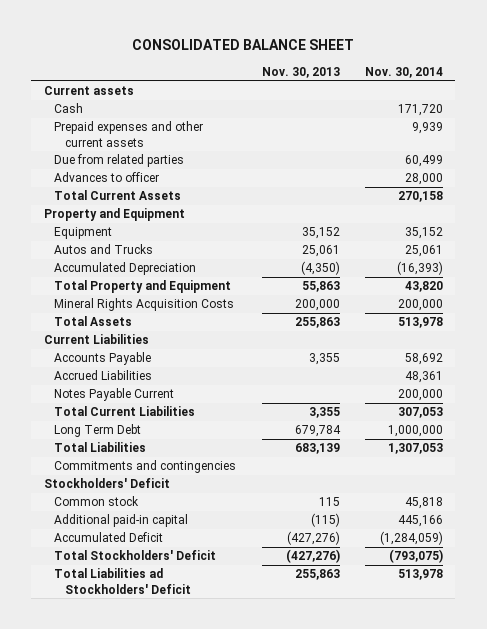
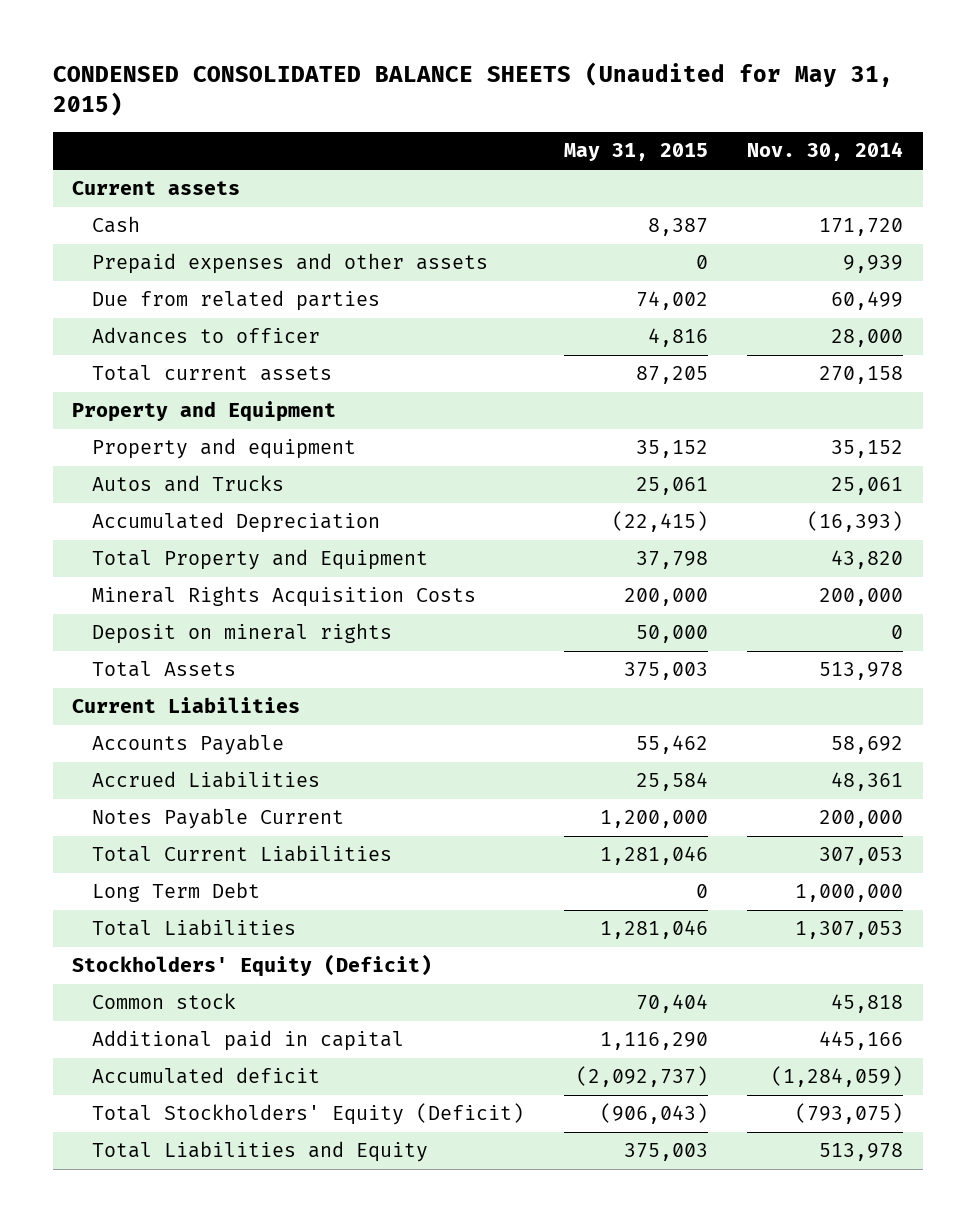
[132,39,355,51] CONSOLIDATED BALANCE SHEET -> [52,62,893,117] CONDENSED CONSOLIDATED BALANCE SHEETS (Unaudited for May 31, 2015)
[261,66,340,78] Nov. 30, 2013 -> none
none -> [563,143,708,162] May 31, 2015
[54,121,204,147] Prepaid expenses and other current assets -> [92,253,489,275] Prepaid expenses and other assets
[54,190,182,201] Total Current Assets -> [92,365,333,382] Total current assets
[54,227,113,240] Equipment -> [92,438,357,460] Property and equipment
none -> [92,623,393,645] Deposit on mineral rights
[54,460,237,474] Commitments and contingencies -> none
[43,478,170,489] Stockholders' Deficit -> [72,954,433,978] Stockholders' Equity (Deficit)
[54,514,189,528] Additional paid-in capital -> [92,1030,405,1052] Additional paid in capital
[54,532,164,543] Accumulated Deficit -> [92,1067,321,1085] Accumulated deficit
[54,550,217,561] Total Stockholders' Deficit -> [92,1103,525,1126] Total Stockholders' Equity (Deficit)
[54,568,191,594] Total Liabilities ad Stockholders' Deficit -> [92,1141,429,1163] Total Liabilities and Equity

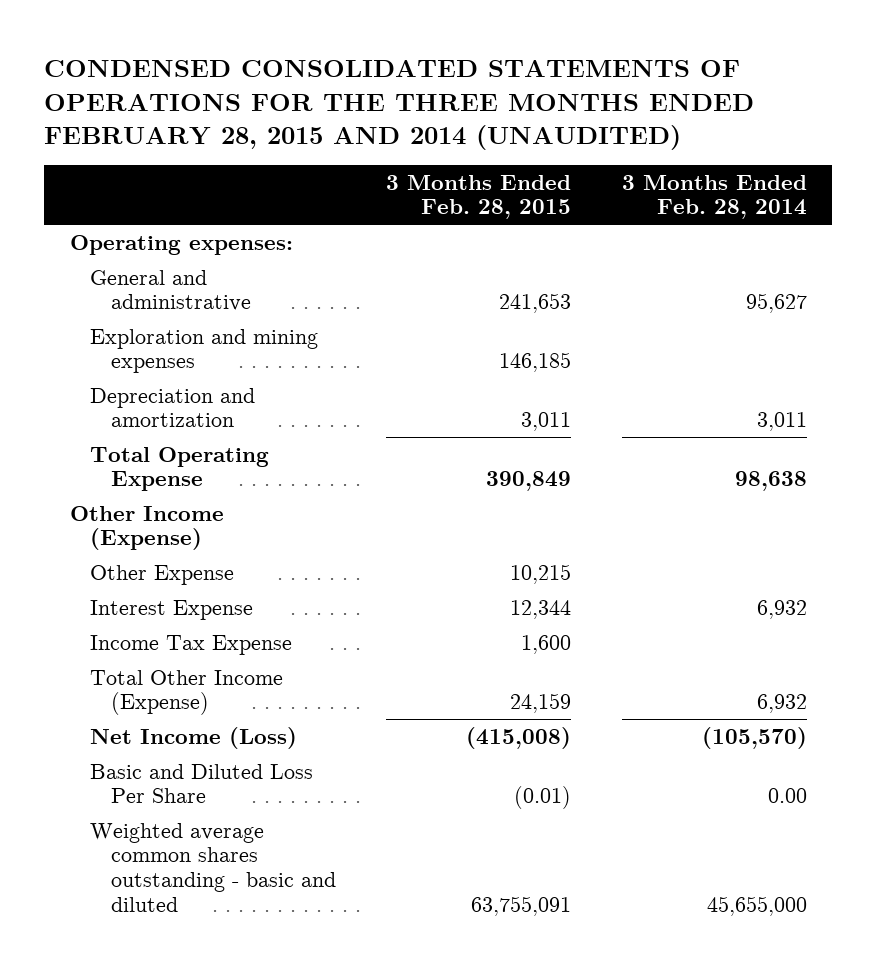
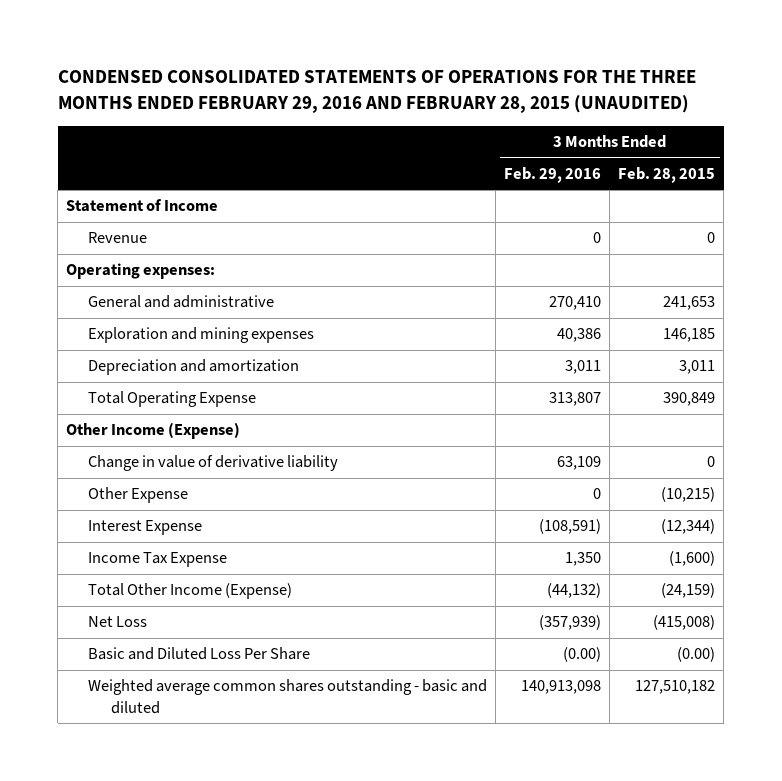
[44,60,755,150] CONDENSED CONSOLIDATED STATEMENTS OF OPERATIONS FOR THE THREE MONTHS ENDED FEBRUARY 28, 2015 AND 2014 (UNAUDITED) -> [57,70,696,114] CONDENSED CONSOLIDATED STATEMENTS OF OPERATIONS FOR THE THREE MONTHS ENDED FEBRUARY 29, 2016 AND FEBRUARY 28, 2015 (UNAUDITED)
[621,174,807,220] 3 Months Ended Feb. 28, 2014 -> none
none -> [504,166,602,183] Feb. 29, 2016
none -> [66,199,219,213] Statement of Income
none -> [88,232,148,244] Revenue
none -> [88,455,339,472] Change in value of derivative liability
[510,563,572,584] 10,215 -> [661,487,716,503] (10,215)
[510,599,572,619] 12,344 -> [661,519,716,535] (12,344)
[521,634,572,654] 1,600 -> [669,551,716,567] (1,600)
[510,693,572,714] 24,159 -> [661,583,716,599] (24,159)
[90,726,298,749] Net Income (Loss) -> [88,616,148,628] Net Loss
[514,786,572,810] (0.01) -> [677,647,716,663] (0.00)
[471,895,572,916] 63,755,091 -> [635,680,716,695] 127,510,182

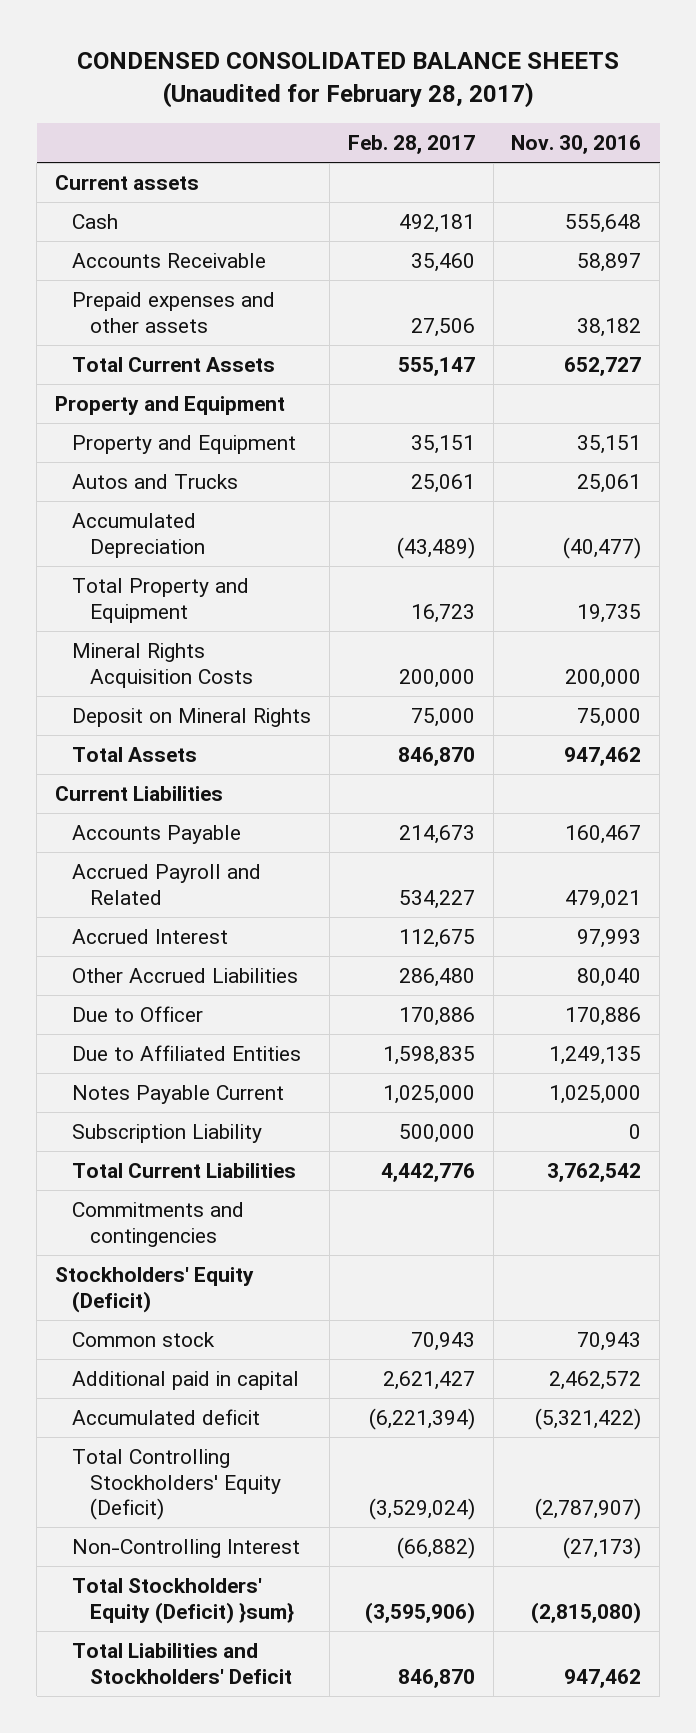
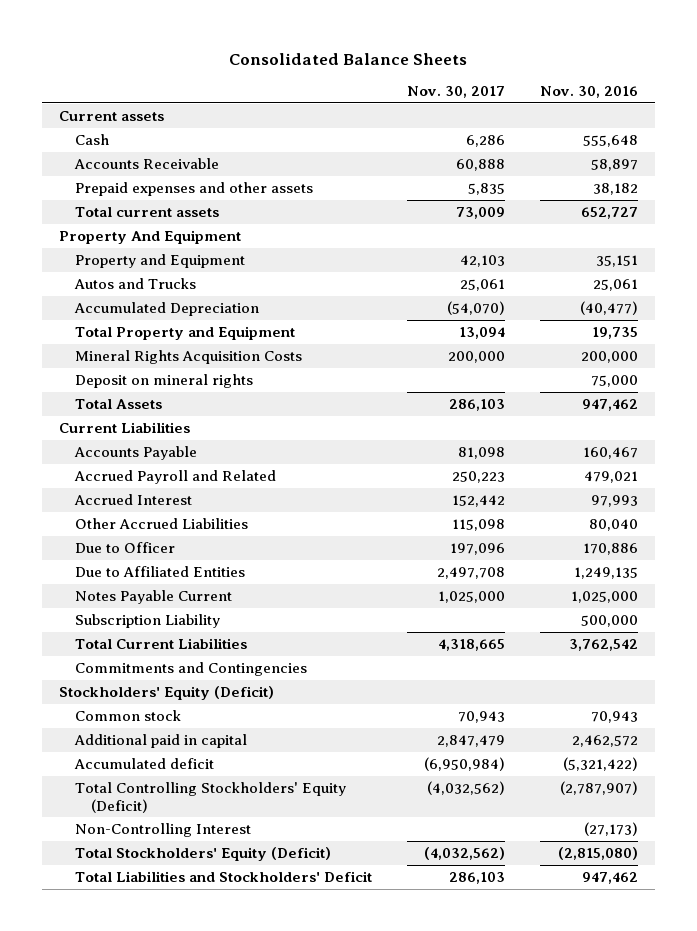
[77,52,620,108] CONDENSED CONSOLIDATED BALANCE SHEETS (Unaudited for February 28, 2017) -> [229,52,468,65] Consolidated Balance Sheets
[347,135,475,155] Feb. 28, 2017 -> none
none -> [406,86,505,99] Nov. 30, 2017
[72,357,276,373] Total Current Assets -> [74,206,219,217] Total current assets
[54,396,285,416] Property and Equipment -> [58,229,241,244] Property And Equipment
[72,708,312,728] Deposit on Mineral Rights -> [74,373,253,388] Deposit on mineral rights
[629,1124,642,1140] 0 -> [580,614,638,627] 500,000
[72,1202,245,1247] Commitments and contingencies -> [74,661,307,676] Commitments and Contingencies
[72,1578,295,1624] Total Stockholders' Equity (Deficit) }sum} -> [74,846,331,861] Total Stockholders' Equity (Deficit)

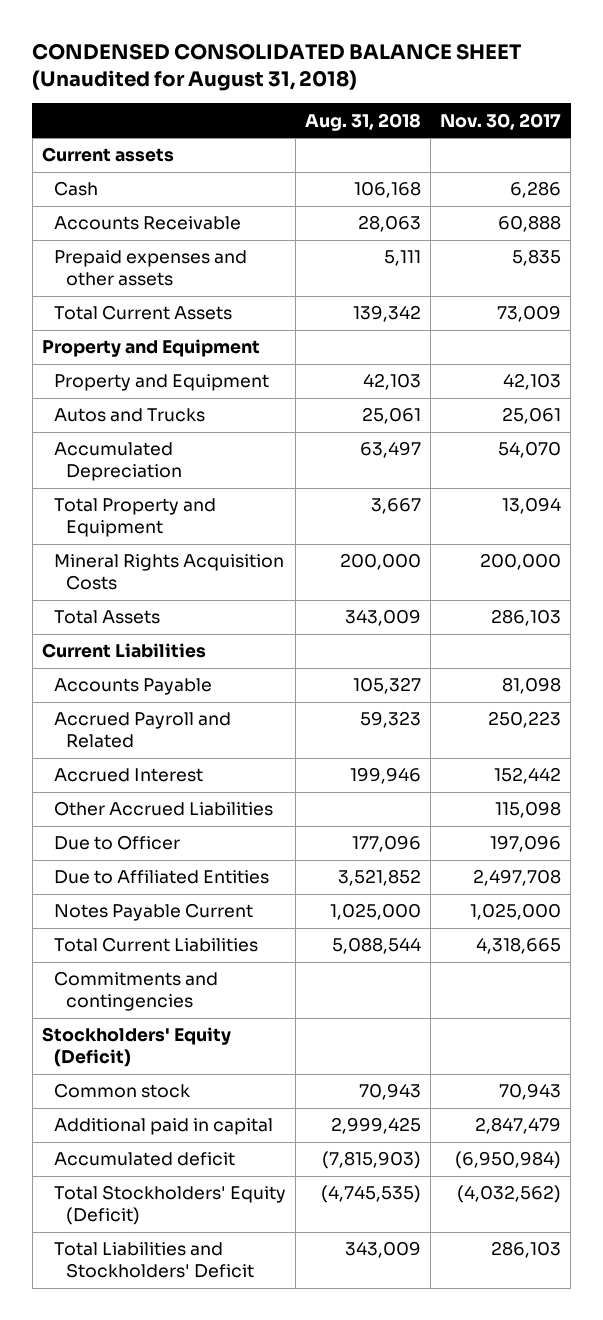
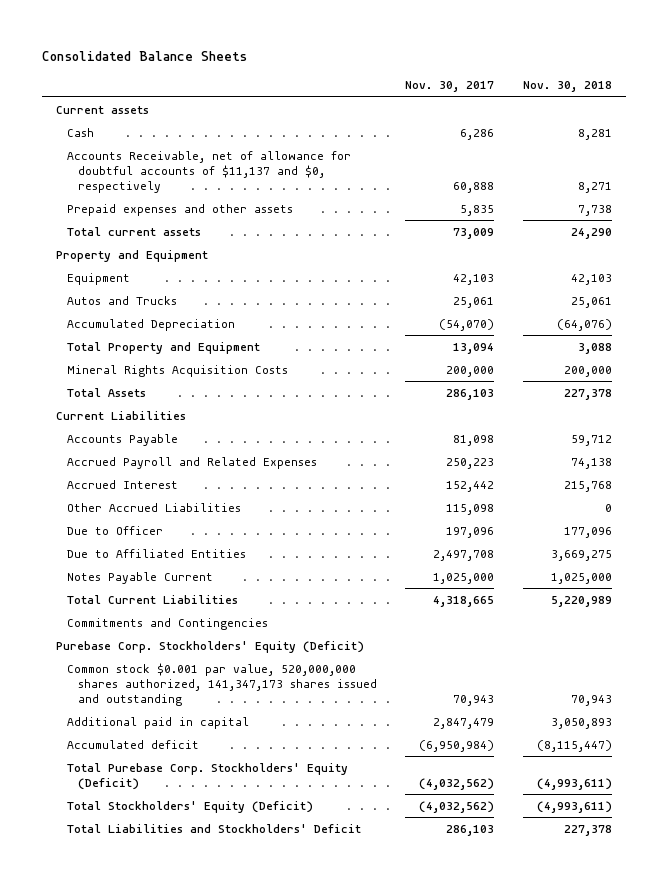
[32,43,522,91] CONDENSED CONSOLIDATED BALANCE SHEET (Unaudited for August 31, 2018) -> [41,50,247,61] Consolidated Balance Sheets
[305,112,422,131] Aug. 31, 2018 -> none
none -> [522,81,612,93] Nov. 30, 2018
[53,216,241,231] Accounts Receivable -> [67,150,352,193] Accounts Receivable, net of allowance for doubtful accounts of $11,137 and $0, respectively
[53,305,232,321] Total Current Assets -> [67,226,202,236] Total current assets
[53,374,269,392] Property and Equipment -> [67,272,131,285] Equipment
[498,441,562,459] 54,070 -> [439,318,495,331] (54,070)
[53,712,231,748] Accrued Payroll and Related -> [67,456,318,469] Accrued Payroll and Related Expenses
[53,971,218,1011] Commitments and contingencies -> [67,617,269,630] Commitments and Contingencies
[41,1027,231,1067] Stockholders' Equity (Deficit) -> [56,640,365,653] Purebase Corp. Stockholders' Equity (Deficit)
[53,1083,190,1099] Common stock -> [67,662,377,706] Common stock $0.001 par value, 520,000,000 shares authorized, 141,347,173 shares issued and outstanding
none -> [67,762,349,790] Total Purebase Corp. Stockholders' Equity (Deficit)

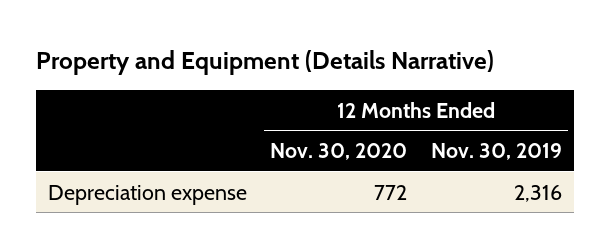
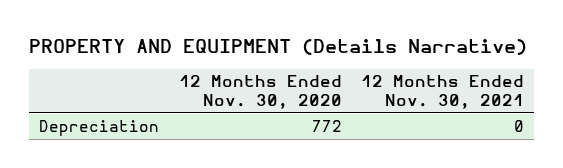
[35,49,494,75] Property and Equipment (Details Narrative) -> [29,39,528,56] PROPERTY AND EQUIPMENT (Details Narrative)
[431,142,563,160] Nov. 30, 2019 -> none
none -> [361,75,525,110] 12 Months Ended Nov. 30, 2021
[47,184,247,205] Depreciation expense -> [39,120,160,137] Depreciation

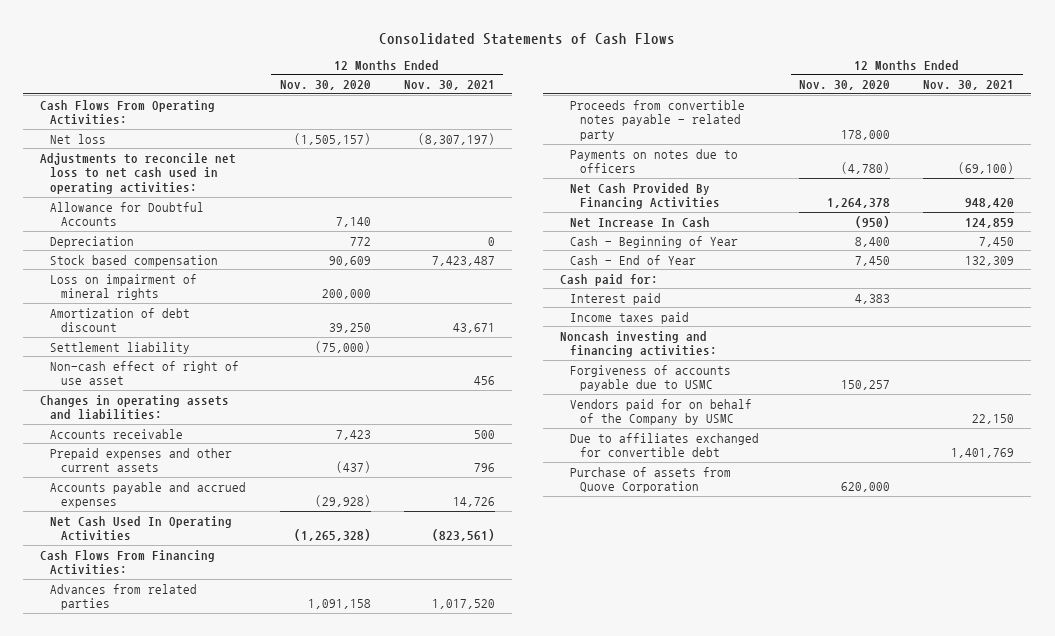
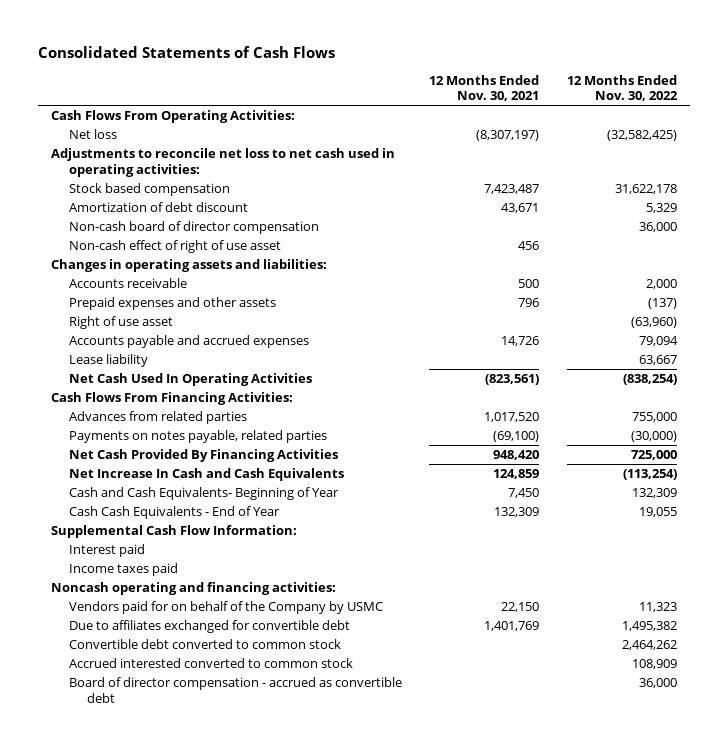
[279,80,371,91] Nov. 30, 2020 -> none
none -> [566,74,678,102] 12 Months Ended Nov. 30, 2022
[50,201,205,227] Allowance for Doubtful Accounts -> none
[50,235,135,248] Depreciation -> none
[50,273,198,301] Loss on impairment of mineral rights -> none
[50,341,191,354] Settlement liability -> none
none -> [69,221,320,235] Non-cash board of director compensation
[50,447,233,473] Prepaid expenses and other current assets -> [69,297,277,311] Prepaid expenses and other assets
none -> [69,316,174,330] Right of use asset
none -> [69,354,149,368] Lease liability
[569,99,745,142] Proceeds from convertible notes payable - related party -> none
[569,148,738,174] Payments on notes due to officers -> [69,430,328,444] Payments on notes payable, related parties
[559,273,658,286] Cash paid for: -> none
[569,216,710,228] Net Increase In Cash -> [69,468,345,482] Net Increase In Cash and Cash Equivalents
[569,235,738,248] Cash - Beginning of Year -> [69,487,340,501] Cash and Cash Equivalents- Beginning of Year
[569,254,696,265] Cash - End of Year -> [69,506,281,520] Cash Cash Equivalents - End of Year
none -> [51,525,298,539] Supplemental Cash Flow Information:
[569,364,731,392] Forgiveness of accounts payable due to USMC -> none
[559,330,717,358] Noncash investing and financing activities: -> [51,582,337,596] Noncash operating and financing activities:
[569,466,731,494] Purchase of assets from Quove Corporation -> none
none -> [69,639,342,650] Convertible debt converted to common stock
none -> [69,658,354,669] Accrued interested converted to common stock
none -> [69,677,403,703] Board of director compensation - accrued as convertible debt

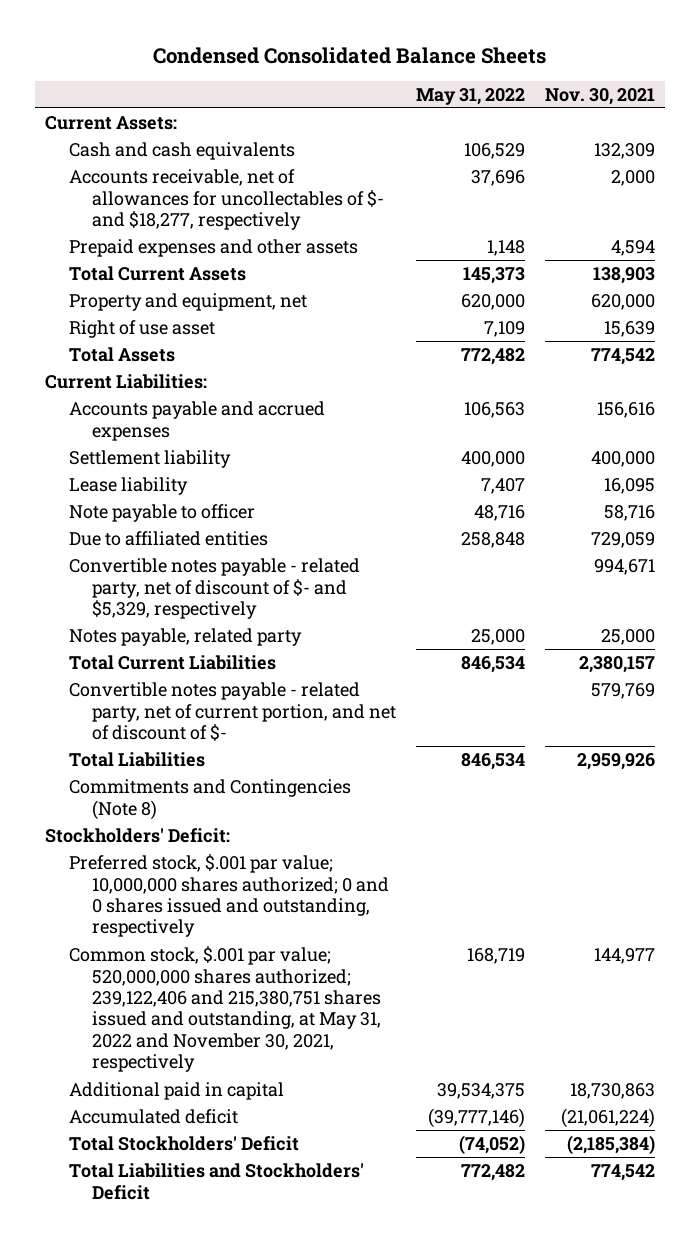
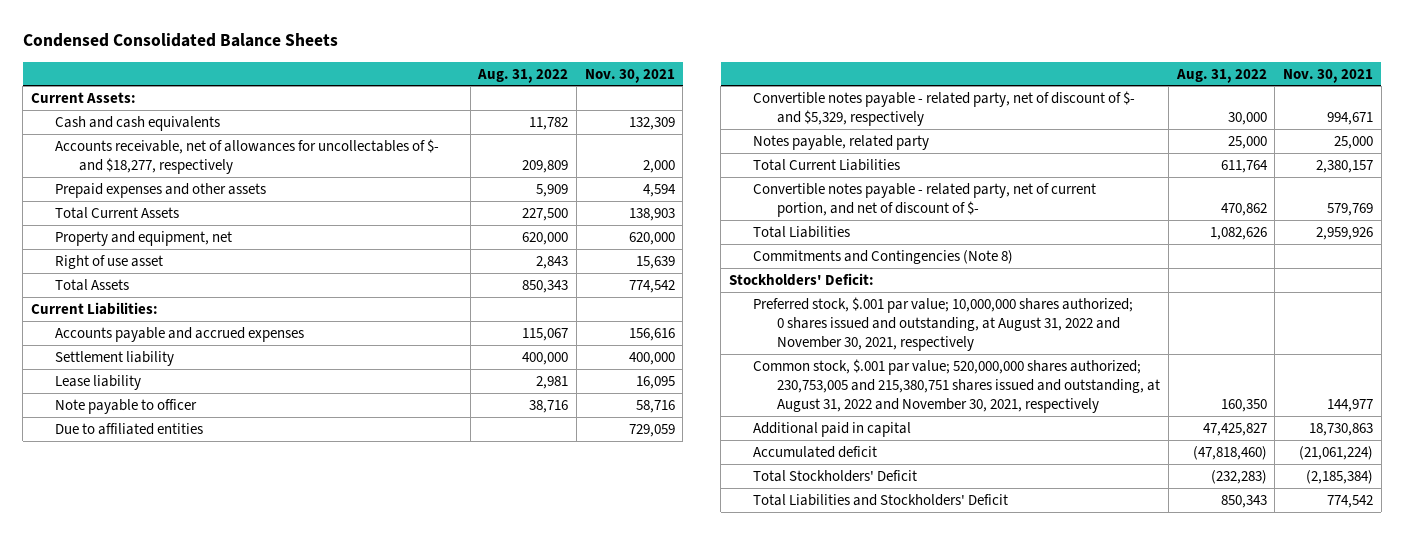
[416,87,526,105] May 31, 2022 -> none
none -> [477,68,569,83] Aug. 31, 2022
[68,854,390,938] Preferred stock, $.001 par value; 10,000,000 shares authorized; 0 and 0 shares issued and outstanding, respectively -> [753,296,1134,351] Preferred stock, $.001 par value; 10,000,000 shares authorized; 0 shares issued and outstanding, at August 31, 2022 and November 30, 2021, respectively
[68,946,382,1073] Common stock, $.001 par value; 520,000,000 shares authorized; 239,122,406 and 215,380,751 shares issued and outstanding, at May 31, 2022 and November 30, 2021, respectively -> [753,358,1161,413] Common stock, $.001 par value; 520,000,000 shares authorized; 230,753,005 and 215,380,751 shares issued and outstanding, at August 31, 2022 and November 30, 2021, respectively

